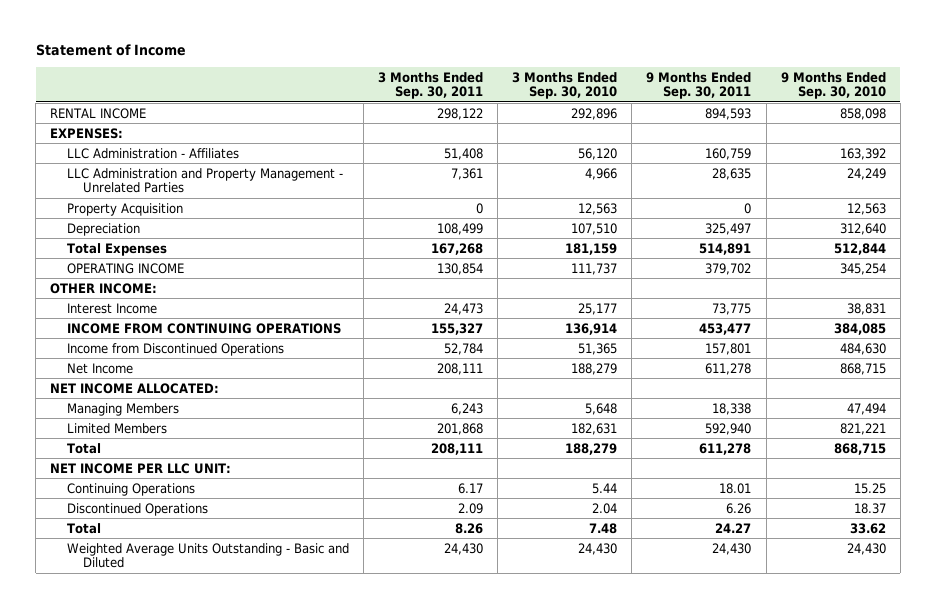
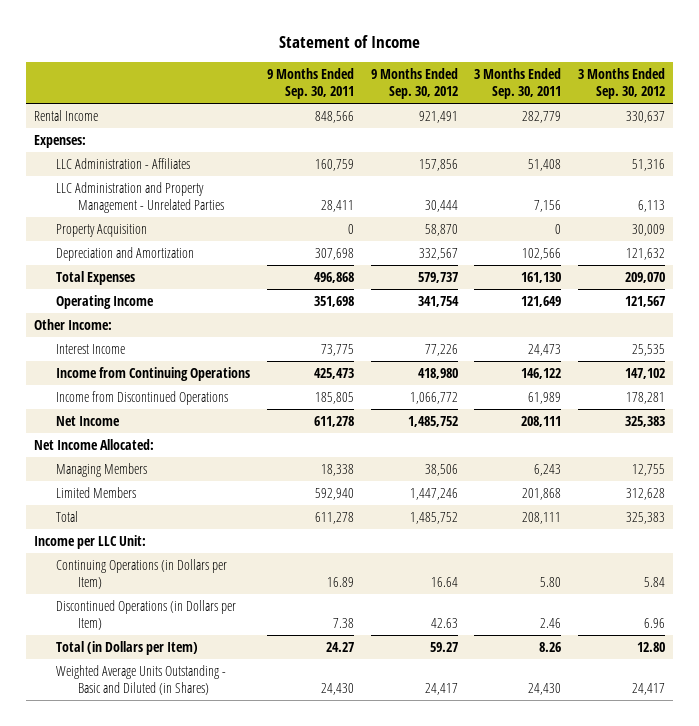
[512,71,618,100] 3 Months Ended Sep. 30, 2010 -> none
[780,71,886,100] 9 Months Ended Sep. 30, 2010 -> none
none -> [370,68,458,100] 9 Months Ended Sep. 30, 2012
none -> [578,68,666,100] 3 Months Ended Sep. 30, 2012
[50,107,147,119] RENTAL INCOME -> [34,109,99,121] Rental Income
[436,107,483,120] 298,122 -> [522,110,562,123] 282,779
[705,107,752,120] 894,593 -> [314,110,354,123] 848,566
[50,127,124,139] EXPENSES: -> [34,134,87,148] Expenses:
[450,167,483,180] 7,361 -> [534,200,562,213] 7,156
[712,167,752,180] 28,635 -> [320,200,354,213] 28,411
[66,222,140,236] Depreciation -> none
none -> [56,246,195,261] Depreciation and Amortization
[430,242,483,255] 167,268 -> [521,271,562,283] 161,130
[699,242,752,255] 514,891 -> [313,271,354,283] 496,868
[66,262,184,274] OPERATING INCOME -> [56,294,155,309] Operating Income
[436,262,483,275] 130,854 -> [521,295,562,307] 121,649
[705,262,752,275] 379,702 -> [313,295,354,307] 351,698
[50,282,158,294] OTHER INCOME: -> [34,318,113,330] Other Income:
[66,322,341,334] INCOME FROM CONTINUING OPERATIONS -> [56,366,251,381] Income from Continuing Operations
[430,322,483,335] 155,327 -> [521,367,562,379] 146,122
[699,322,752,335] 453,477 -> [313,367,354,379] 425,473
[443,342,483,355] 52,784 -> [528,391,562,404] 61,989
[705,342,752,355] 157,801 -> [314,391,354,404] 185,805
[50,382,220,394] NET INCOME ALLOCATED: -> [34,438,155,450] Net Income Allocated:
[50,462,232,474] NET INCOME PER LLC UNIT: -> [34,534,147,549] Income per LLC Unit:
[66,482,195,496] Continuing Operations -> [56,558,228,590] Continuing Operations (in Dollars per Item)
[457,482,483,494] 6.17 -> [540,577,562,588] 5.80
[719,482,752,494] 18.01 -> [326,577,354,588] 16.89
[66,502,208,516] Discontinued Operations -> [56,599,237,631] Discontinued Operations (in Dollars per Item)
[457,502,483,514] 2.09 -> [540,618,562,629] 2.46
[726,502,752,514] 6.26 -> [332,618,354,629] 7.38
[66,522,101,534] Total -> [56,640,199,655] Total (in Dollars per Item)
[66,542,349,569] Weighted Average Units Outstanding - Basic and Diluted -> [56,664,227,696] Weighted Average Units Outstanding - Basic and Diluted (in Shares)

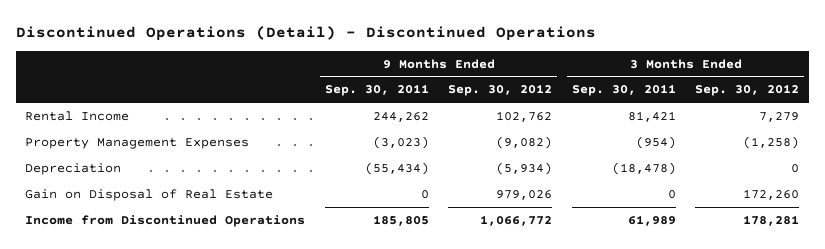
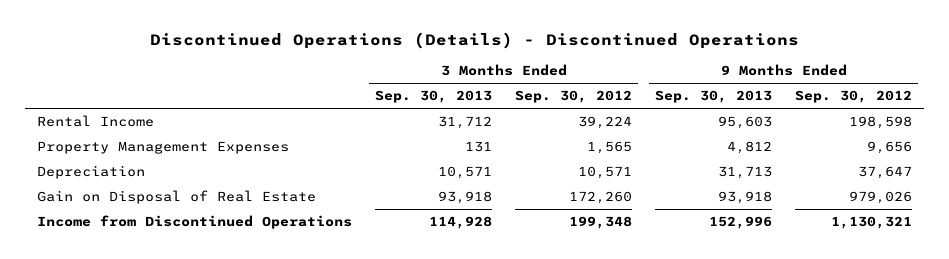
[15,25,596,41] Discontinued Operations (Detail) - Discontinued Operations -> [149,32,799,50] Discontinued Operations (Details) - Discontinued Operations
[324,84,429,97] Sep. 30, 2011 -> none
[571,84,676,97] Sep. 30, 2011 -> none
none -> [375,90,493,104] Sep. 30, 2013
none -> [655,90,773,104] Sep. 30, 2013
[496,110,553,122] 102,762 -> [849,116,913,130] 198,598
[759,111,800,122] 7,279 -> [578,116,633,130] 39,224
[496,135,553,149] (9,082) -> [867,141,913,155] 9,656
[743,135,800,149] (1,258) -> [587,141,633,155] 1,565
[496,161,553,175] (5,934) -> [858,166,913,180] 37,647
[791,163,800,173] 0 -> [578,166,633,180] 10,571
[480,214,553,226] 1,066,772 -> [831,216,913,230] 1,130,321
[743,214,800,226] 178,281 -> [569,216,633,230] 199,348

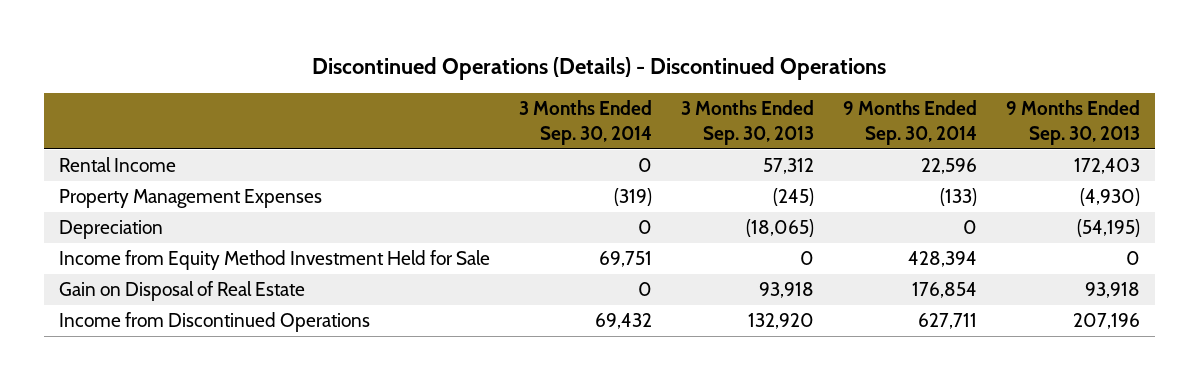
[515,90,633,104] Sep. 30, 2012 -> none
[795,90,913,104] Sep. 30, 2012 -> none
none -> [518,100,652,145] 3 Months Ended Sep. 30, 2014
none -> [843,100,978,145] 9 Months Ended Sep. 30, 2014
[438,116,493,130] 31,712 -> [762,158,814,175] 57,312
[718,116,773,130] 95,603 -> [1074,158,1141,175] 172,403
[465,141,493,153] 131 -> [772,188,814,207] (245)
[727,141,773,155] 4,812 -> [1080,188,1141,207] (4,930)
[438,166,493,180] 10,571 -> [745,219,814,238] (18,065)
[718,166,773,180] 31,713 -> [1077,219,1141,238] (54,195)
none -> [58,250,490,271] Income from Equity Method Investment Held for Sale
[429,216,493,230] 114,928 -> [747,313,814,330] 132,920
[709,216,773,230] 152,996 -> [1073,313,1141,330] 207,196

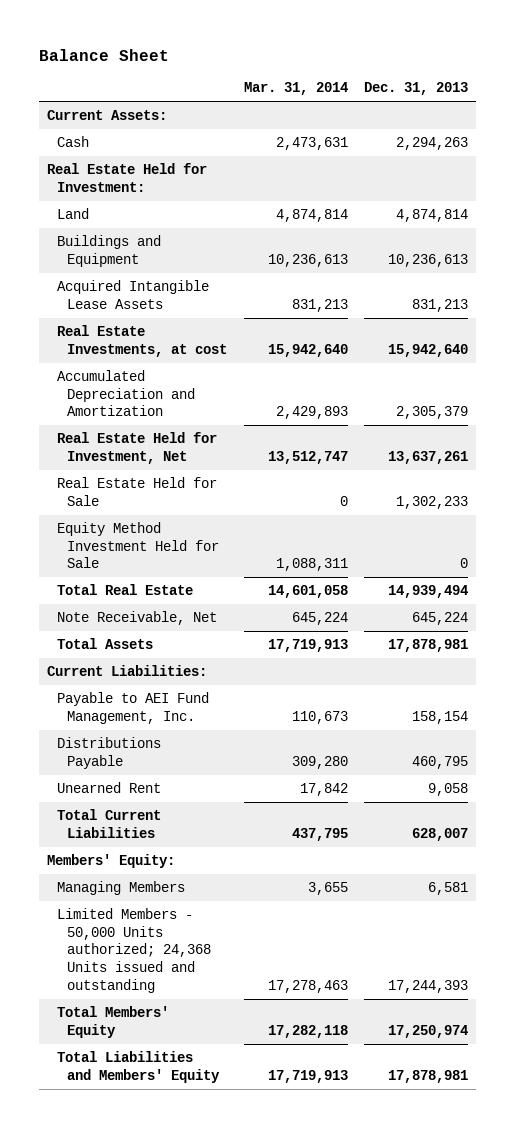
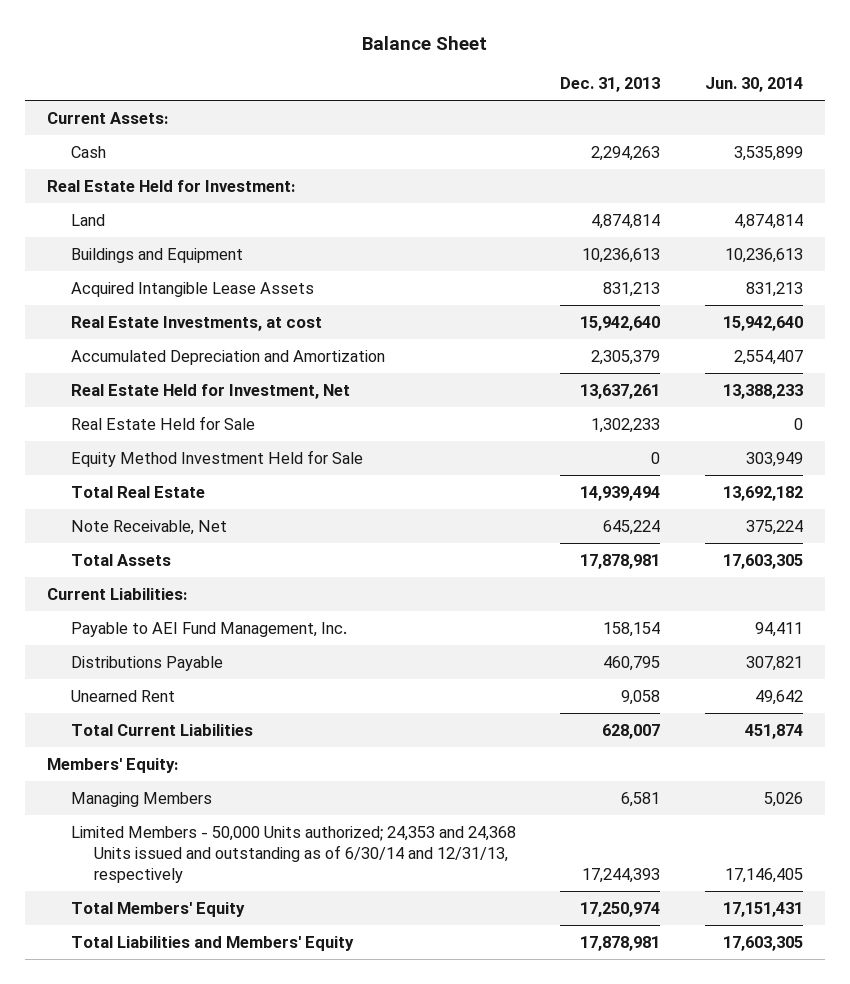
[243,82,348,96] Mar. 31, 2014 -> none
none -> [704,77,803,93] Jun. 30, 2014
[57,907,212,993] Limited Members - 50,000 Units authorized; 24,368 Units issued and outstanding -> [70,825,516,883] Limited Members - 50,000 Units authorized; 24,353 and 24,368 Units issued and outstanding as of 6/30/14 and 12/31/13, respectively

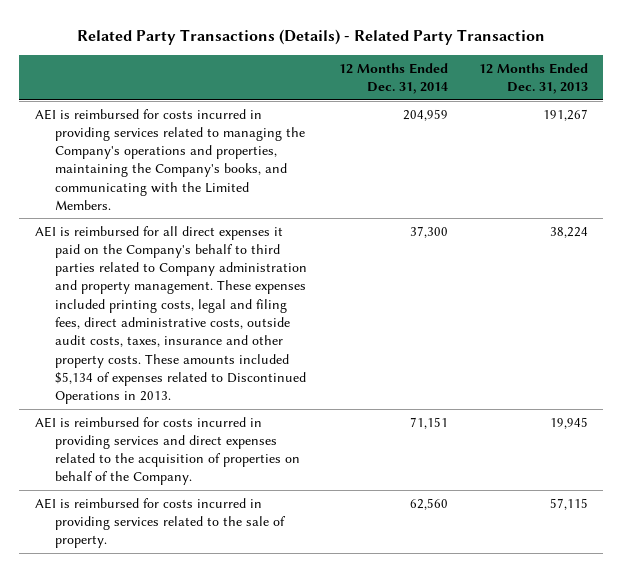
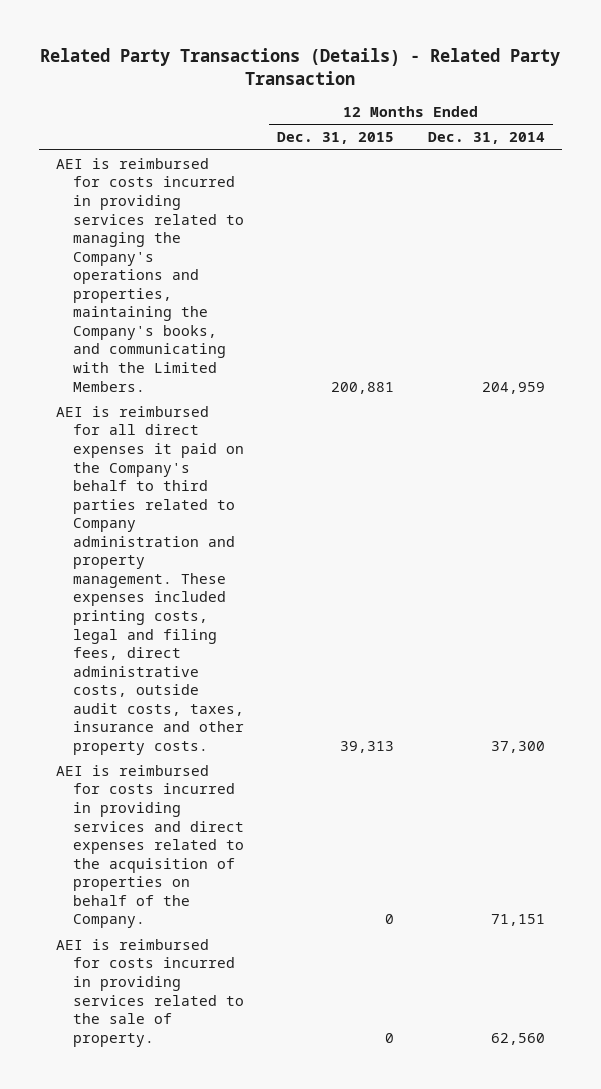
[478,62,588,95] 12 Months Ended Dec. 31, 2013 -> none
none -> [277,132,395,145] Dec. 31, 2015
[34,225,308,405] AEI is reimbursed for all direct expenses it paid on the Company's behalf to third parties related to Company administration and property management. These expenses included printing costs, legal and filing fees, direct administrative costs, outside audit costs, taxes, insurance and other property costs. These amounts included $5,134 of expenses related to Discontinued Operations in 2013. -> [55,405,245,755] AEI is reimbursed for all direct expenses it paid on the Company's behalf to third parties related to Company administration and property management. These expenses included printing costs, legal and filing fees, direct administrative costs, outside audit costs, taxes, insurance and other property costs.

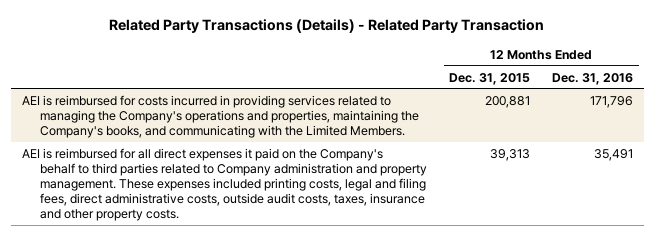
[427,132,545,145] Dec. 31, 2014 -> none
none -> [552,72,634,85] Dec. 31, 2016
[55,764,245,929] AEI is reimbursed for costs incurred in providing services and direct expenses related to the acquisition of properties on behalf of the Company. -> none
[55,938,245,1047] AEI is reimbursed for costs incurred in providing services related to the sale of property. -> none

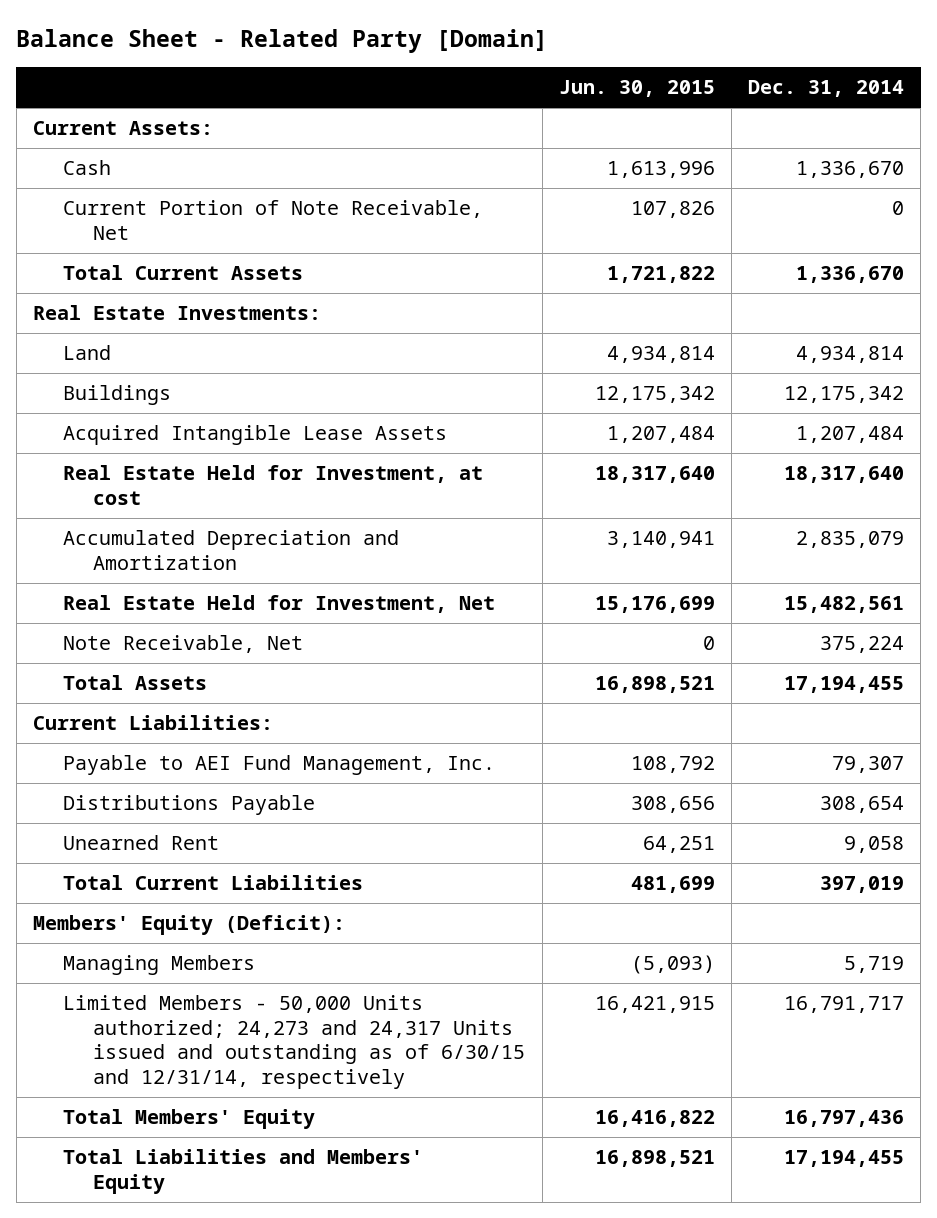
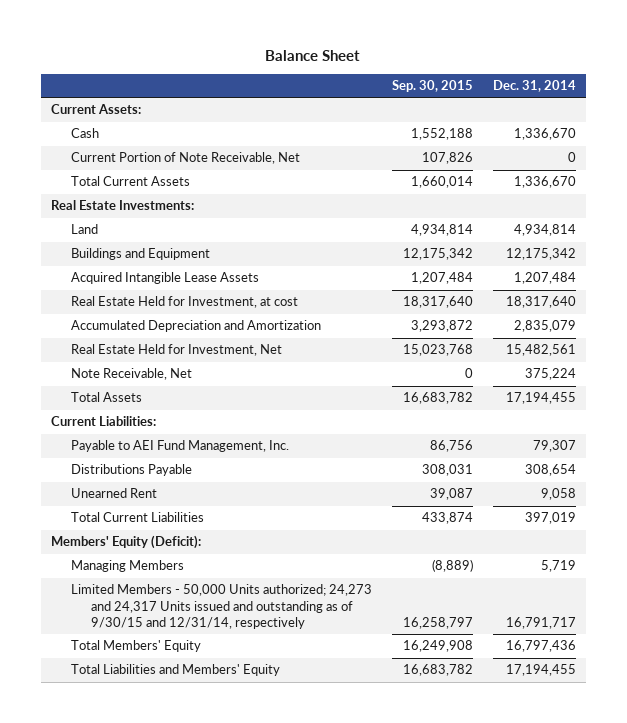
[16,29,549,54] Balance Sheet - Related Party [Domain] -> [265,49,361,61] Balance Sheet
[558,80,715,98] Jun. 30, 2015 -> none
none -> [391,80,473,93] Sep. 30, 2015
[63,385,172,406] Buildings -> [70,248,210,261] Buildings and Equipment
[63,995,526,1090] Limited Members - 50,000 Units authorized; 24,273 and 24,317 Units issued and outstanding as of 6/30/15 and 12/31/14, respectively -> [70,584,372,629] Limited Members - 50,000 Units authorized; 24,273 and 24,317 Units issued and outstanding as of 9/30/15 and 12/31/14, respectively

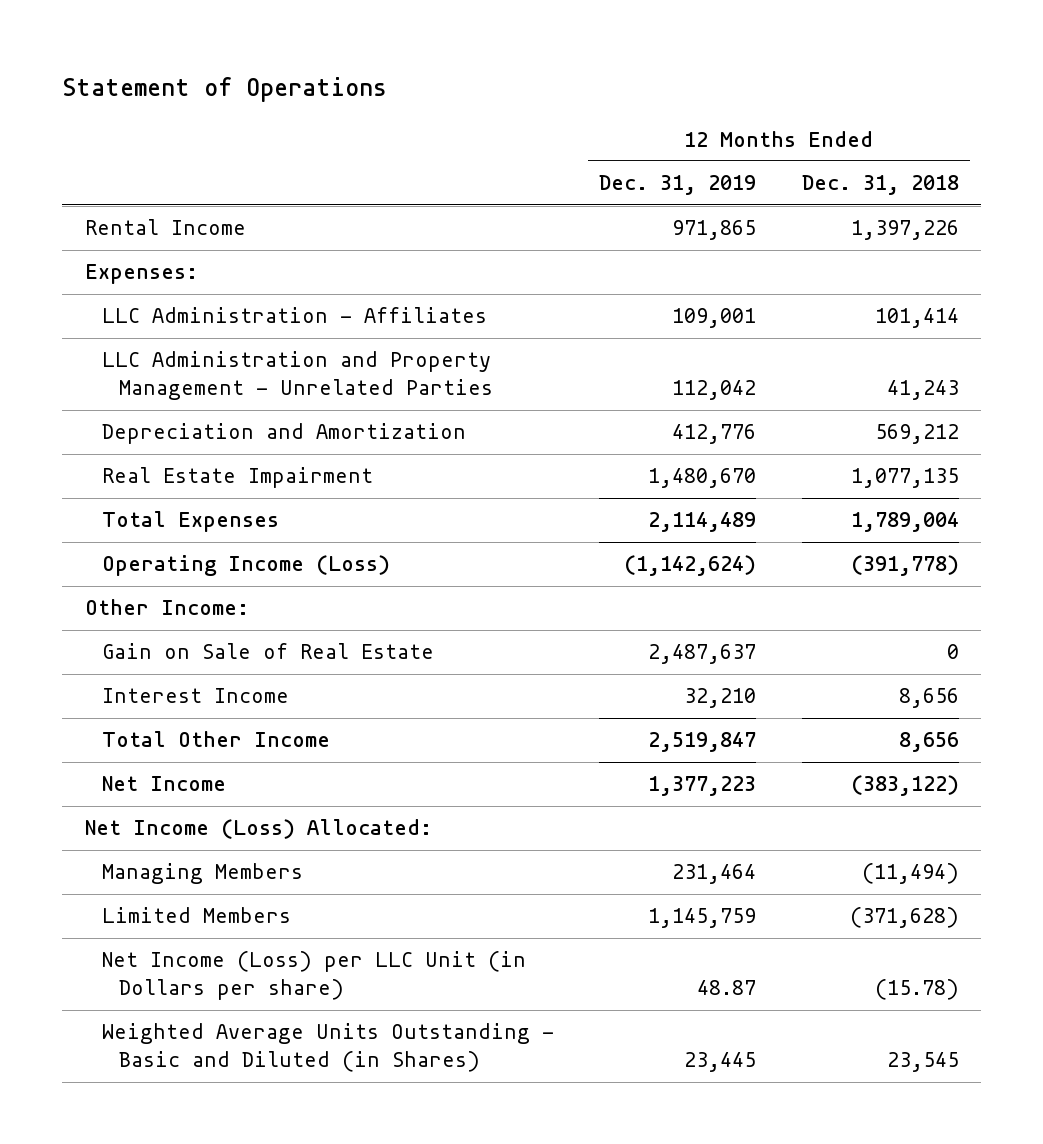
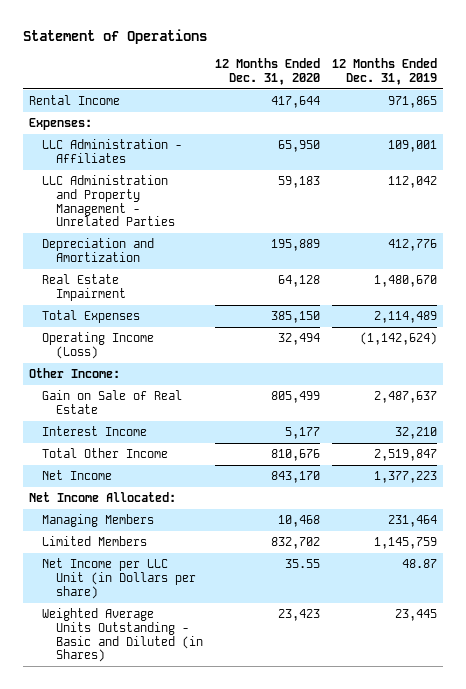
[801,175,959,196] Dec. 31, 2018 -> none
none -> [214,58,320,85] 12 Months Ended Dec. 31, 2020
[84,819,432,840] Net Income (Loss) Allocated: -> [29,492,177,503] Net Income Allocated:
[101,951,526,1001] Net Income (Loss) per LLC Unit (in Dollars per share) -> [42,558,196,599] Net Income per LLC Unit (in Dollars per share)

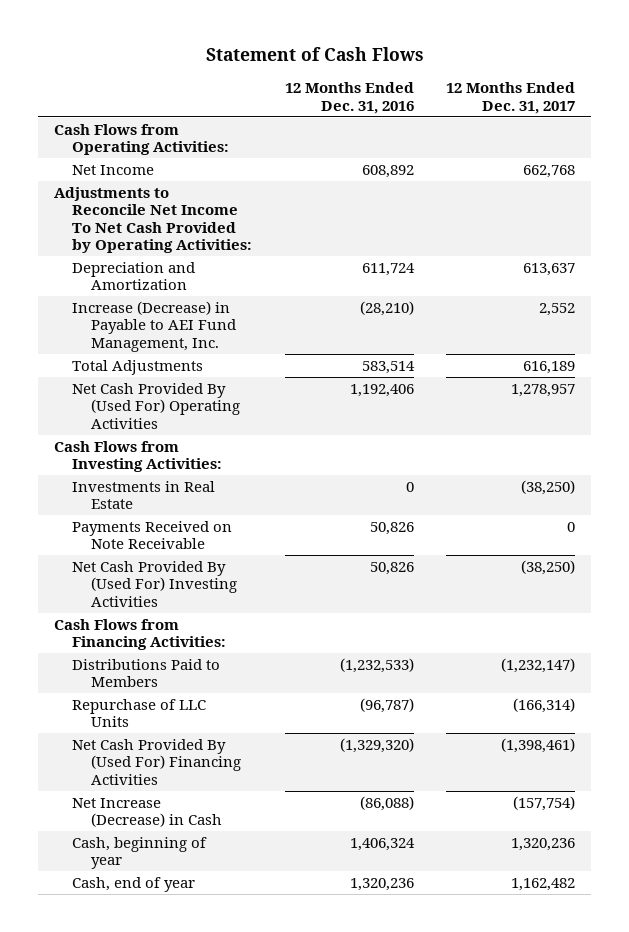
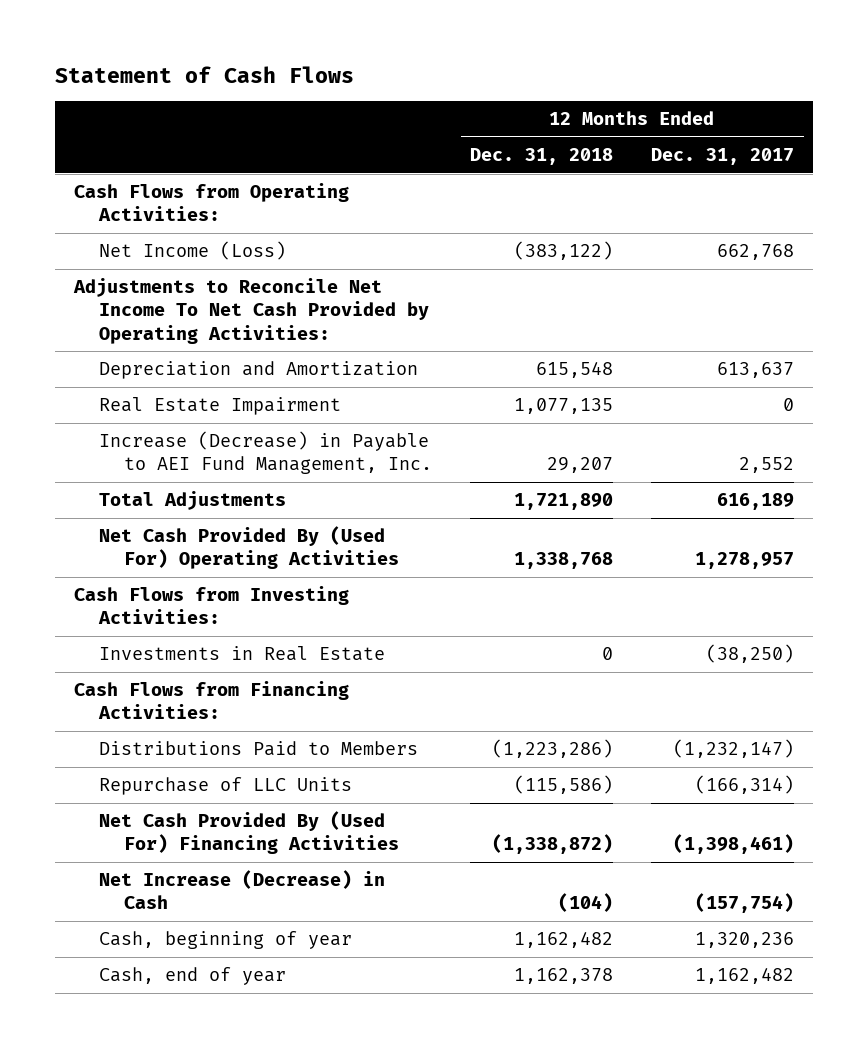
[284,82,414,114] 12 Months Ended Dec. 31, 2016 -> none
none -> [470,148,614,166] Dec. 31, 2018
[72,164,155,175] Net Income -> [98,241,286,261] Net Income (Loss)
none -> [98,397,341,416] Real Estate Impairment
[72,520,233,550] Payments Received on Note Receivable -> none
[72,560,237,607] Net Cash Provided By (Used For) Investing Activities -> none

